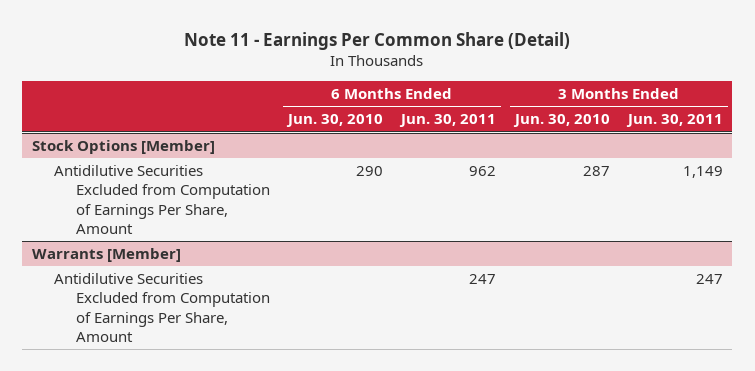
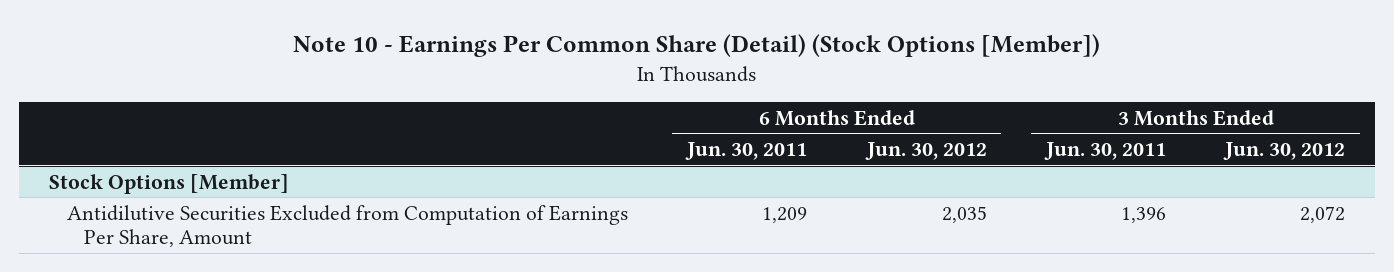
[184,31,571,50] Note 11 - Earnings Per Common Share (Detail) -> [293,34,1101,58] Note 10 - Earnings Per Common Share (Detail) (Stock Options [Member])
[286,114,384,128] Jun. 30, 2010 -> none
[512,114,610,128] Jun. 30, 2010 -> none
none -> [864,141,987,160] Jun. 30, 2012
none -> [1223,141,1346,160] Jun. 30, 2012
[31,248,181,263] Warrants [Member] -> none
[53,273,270,342] Antidilutive Securities Excluded from Computation of Earnings Per Share, Amount -> none
[469,166,497,177] 962 -> [762,206,808,223] 1,209
[682,166,723,179] 1,149 -> [1121,206,1167,223] 1,396

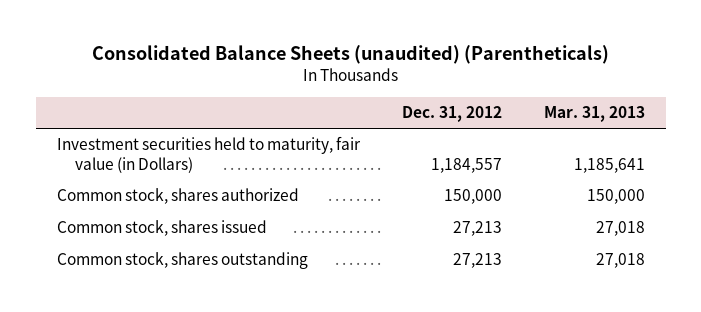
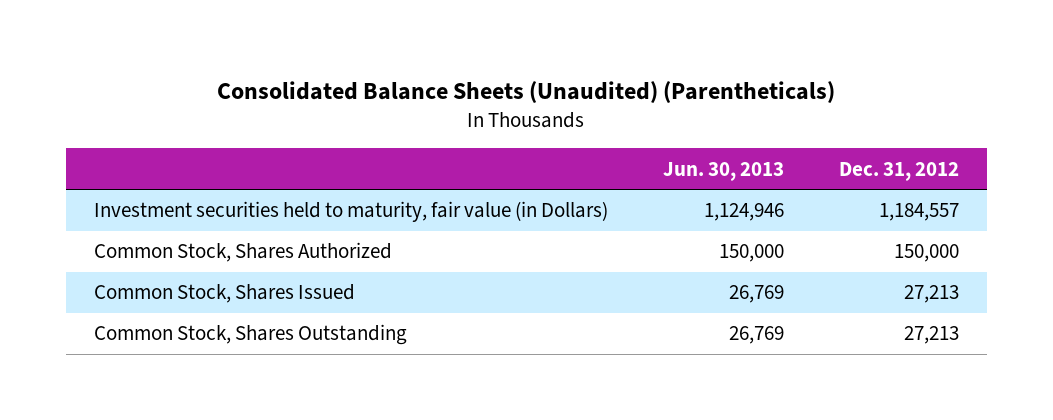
[91,44,609,64] Consolidated Balance Sheets (unaudited) (Parentheticals) -> [217,80,836,103] Consolidated Balance Sheets (Unaudited) (Parentheticals)
[543,106,645,123] Mar. 31, 2013 -> none
none -> [662,161,784,181] Jun. 30, 2013
[56,188,299,205] Common stock, shares authorized -> [93,242,392,263] Common Stock, Sharеs Αuthorizеd
[56,220,267,237] Common stock, shares issued -> [93,284,355,304] Common Stock, Sharеs Issuеd
[56,252,308,270] Common stock, shares outstanding -> [93,324,407,346] Common Stock, Sharеs Outstanding

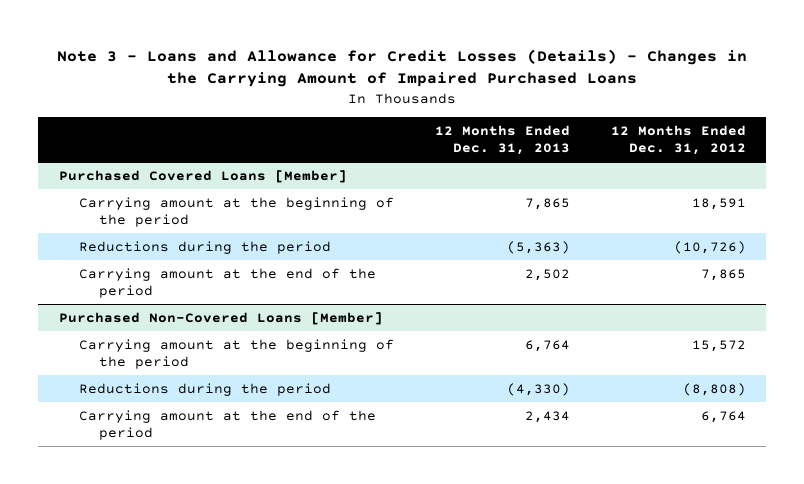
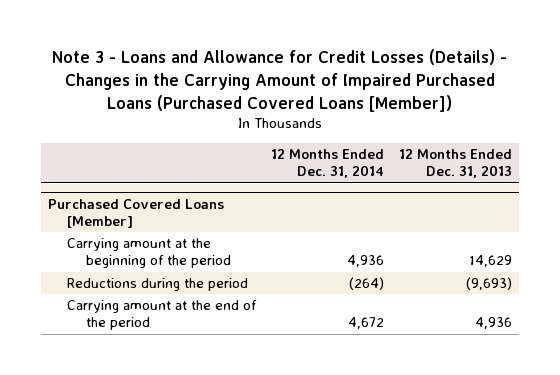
[57,48,748,88] Note 3 - Loans and Allowance for Credit Losses (Details) - Changes in the Carrying Amount of Impaired Purchased Loans -> [51,49,507,112] Note 3 - Loans and Allowance for Credit Losses (Details) - Changes in the Carrying Amount of Impaired Purchased Loans (Purchased Covered Loans [Member])
[610,125,746,155] 12 Months Ended Dec. 31, 2012 -> none
none -> [271,149,385,179] 12 Months Ended Dec. 31, 2014
[58,311,383,325] Purchased Non-Covered Loans [Member] -> none
[79,338,395,369] Carrying amount at the beginning of the period -> none
[79,382,332,396] Reductions during the period -> none
[79,409,377,440] Carrying amount at the end of the period -> none
[524,197,570,210] 7,865 -> [468,255,512,268] 14,629
[506,240,570,254] (5,363) -> [465,277,512,291] (9,693)
[524,268,570,281] 2,502 -> [474,317,512,330] 4,936

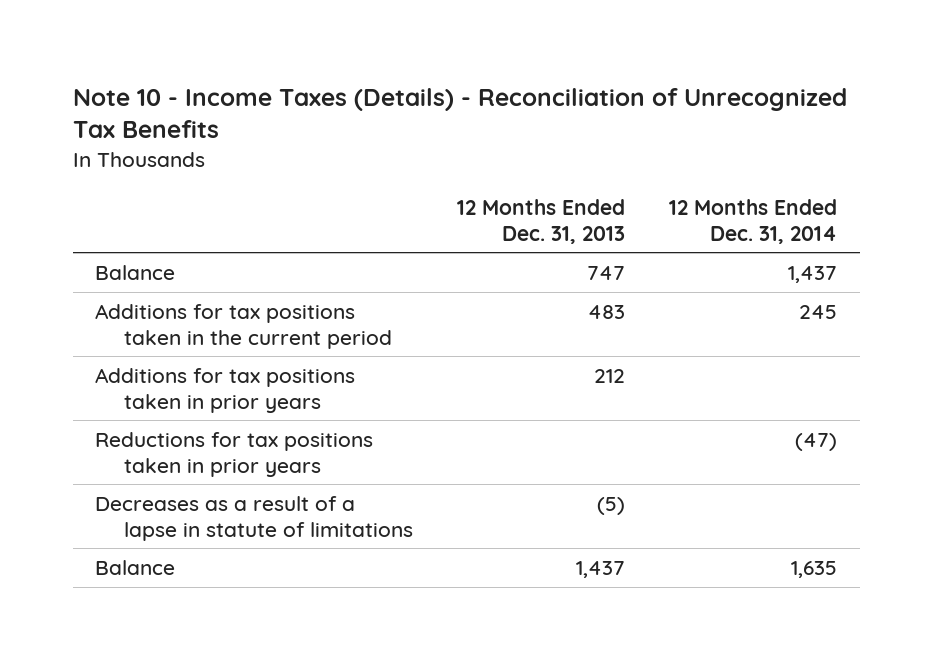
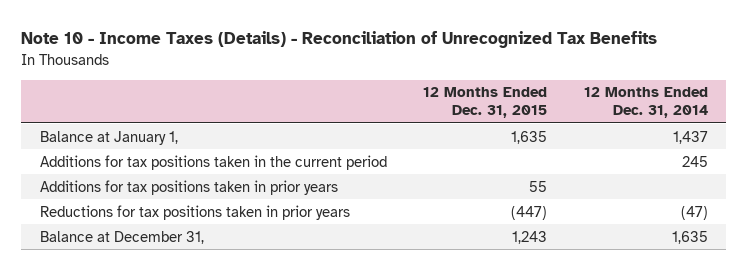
[457,198,626,244] 12 Months Ended Dec. 31, 2013 -> none
none -> [423,87,548,119] 12 Months Ended Dec. 31, 2015
[95,264,176,280] Balance -> [39,130,178,145] Balance at January 1,
[95,495,413,541] Decreases as a result of a lapse in statute of limitations -> none
[95,559,176,575] Balance -> [39,230,204,244] Balance at December 31,

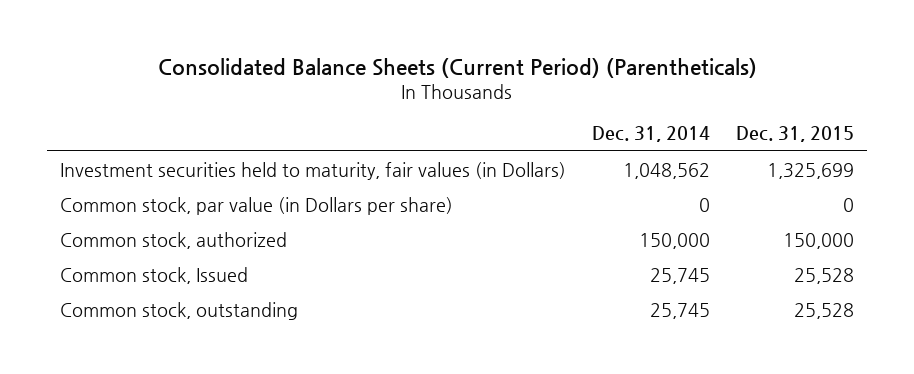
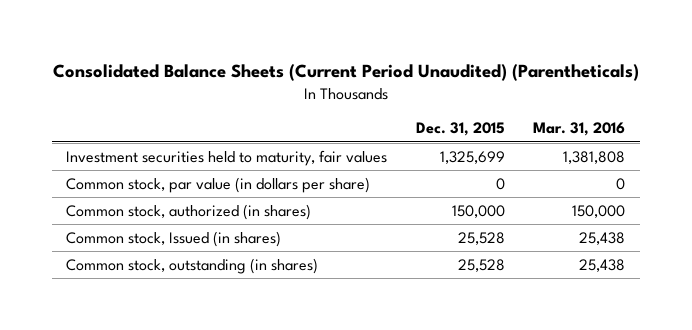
[157,58,757,79] Consolidated Balance Sheets (Current Period) (Parentheticals) -> [52,63,639,81] Consolidated Balance Sheets (Current Period Unaudited) (Parentheticals)
[591,126,710,143] Dec. 31, 2014 -> none
none -> [533,122,626,137] Mar. 31, 2016
[59,161,566,180] Investment securities held to maturity, fair values (in Dollars) -> [66,149,388,166] Investment securities held to maturity, fair values
[59,196,453,215] Common stock, par value (in Dollars per share) -> [66,176,371,193] Common stock, par value (in dollars per share)
[59,231,287,249] Common stock, authorized -> [66,203,312,220] Common stock, authorized (in shares)
[59,266,248,284] Common stock, Issued -> [66,230,282,247] Common stock, Issued (in shares)
[59,301,298,320] Common stock, outstanding -> [66,257,319,274] Common stock, outstanding (in shares)

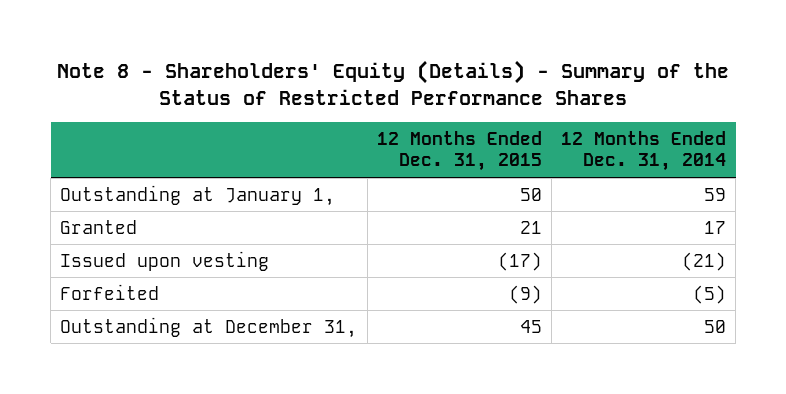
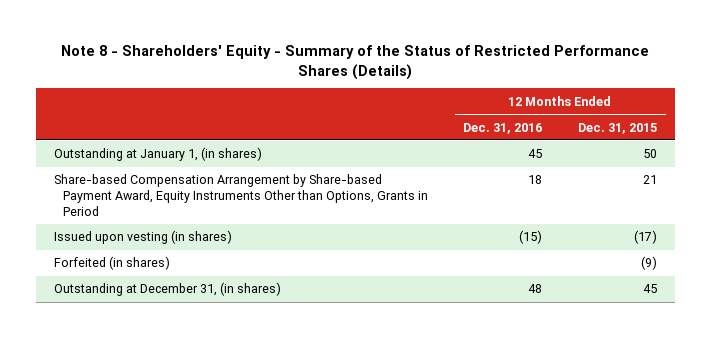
[57,59,730,105] Note 8 - Shareholders' Equity (Details) - Summary of the Status of Restricted Performance Shares -> [61,44,650,80] Note 8 - Shareholders' Equity - Summary of the Status of Restricted Performance Shares (Details)
[560,130,726,172] 12 Months Ended Dec. 31, 2014 -> none
none -> [463,122,543,134] Dec. 31, 2016
[60,184,336,206] Outstanding at January 1, -> [53,147,262,162] Outstanding at January 1, (in shares)
[60,219,138,234] Granted -> [53,174,428,216] Share-based Compensation Arrangement by Share-based Payment Award, Equity Instruments Other than Options, Grants in Period
[60,250,270,271] Issued upon vesting -> [53,230,232,245] Issued upon vesting (in shares)
[60,283,160,300] Forfeited -> [53,256,170,271] Forfeited (in shares)
[60,316,358,338] Outstanding at December 31, -> [53,282,281,297] Outstanding at December 31, (in shares)

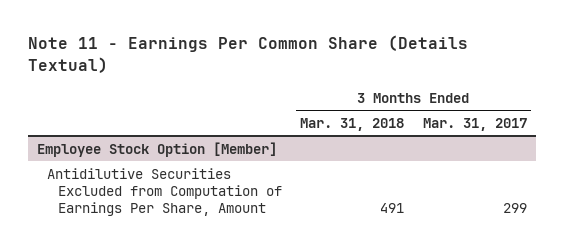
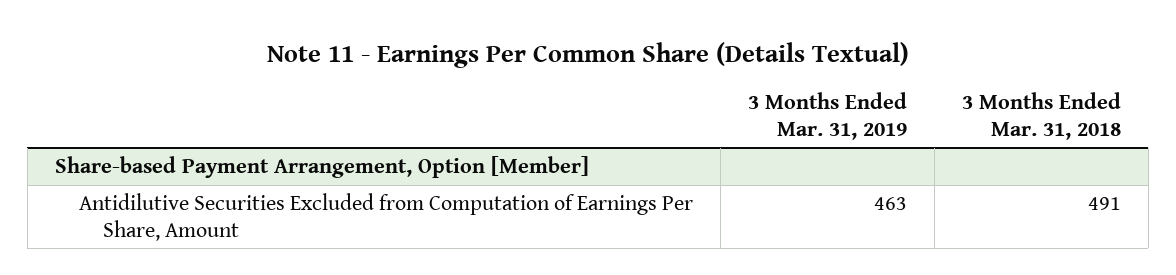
[422,117,527,131] Mar. 31, 2017 -> none
none -> [747,91,907,140] 3 Months Ended Mar. 31, 2019
[36,141,277,157] Employee Stock Option [Member] -> [54,156,589,179] Share-based Payment Arrangement, Option [Member]

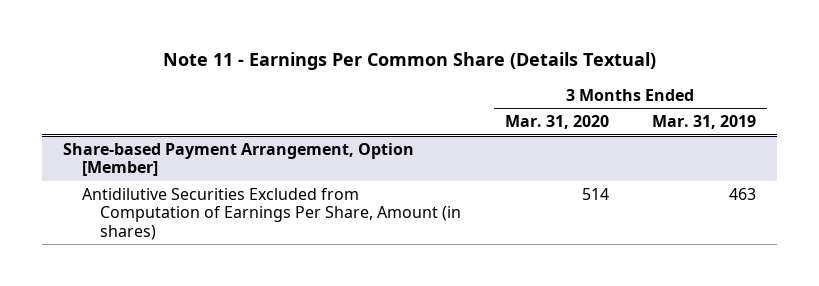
[961,91,1121,140] 3 Months Ended Mar. 31, 2018 -> none
none -> [504,115,609,130] Mar. 31, 2020
[78,193,693,241] Antidilutive Securities Excluded from Computation of Earnings Per Share, Amount -> [81,187,462,240] Antidilutive Securities Excluded from Computation of Earnings Per Share, Amount (in shares)

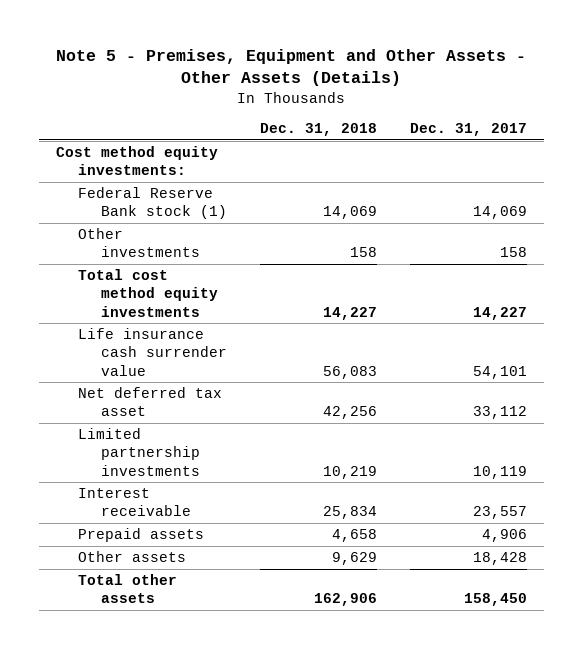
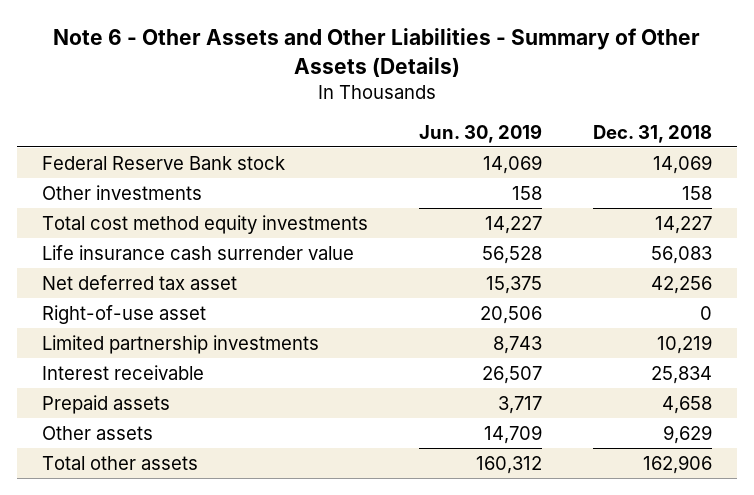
[56,49,527,87] Note 5 - Premises, Equipment and Other Assets - Other Assets (Details) -> [53,28,701,77] Note 6 - Other Assets and Other Liabilities - Summary of Other Assets (Details)
[409,123,527,137] Dec. 31, 2017 -> none
none -> [419,123,543,143] Jun. 30, 2019
[55,146,218,176] Cost method equity investments: -> none
[78,187,227,220] Federal Reserve Bank stock (1) -> [42,155,286,170] Federal Reserve Bank stock
none -> [42,304,207,324] Right-of-use asset

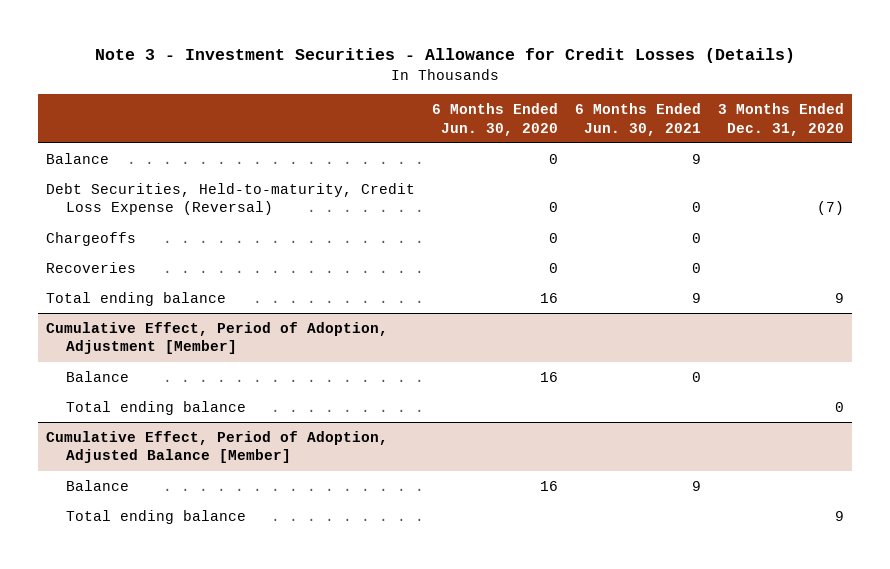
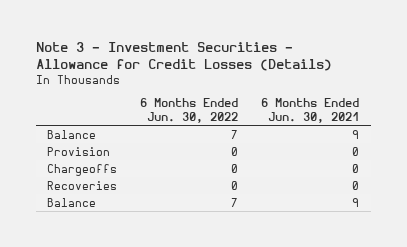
[432,102,559,136] 6 Months Ended Jun. 30, 2020 -> none
[717,102,844,136] 3 Months Ended Dec. 31, 2020 -> none
none -> [140,98,239,123] 6 Months Ended Jun. 30, 2022
[46,182,416,216] Debt Securities, Held-to-maturity, Credit Loss Expense (Reversal) -> [47,146,111,156] Provision
[46,291,227,306] Total ending balance -> none
[46,321,389,355] Cumulative Effect, Period of Adoption, Adjustment [Member] -> none
[66,370,130,382] Balance -> none
[66,400,247,415] Total ending balance -> none
[46,430,389,464] Cumulative Effect, Period of Adoption, Adjusted Balance [Member] -> none
[66,509,247,524] Total ending balance -> none

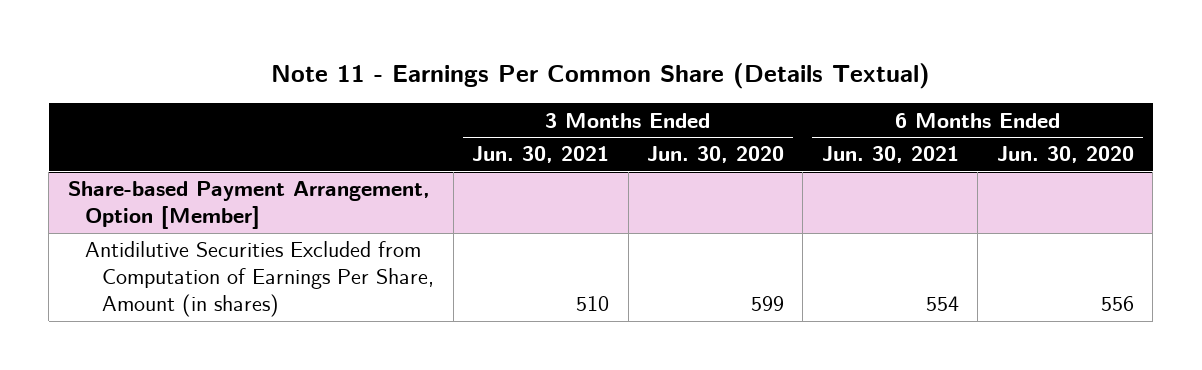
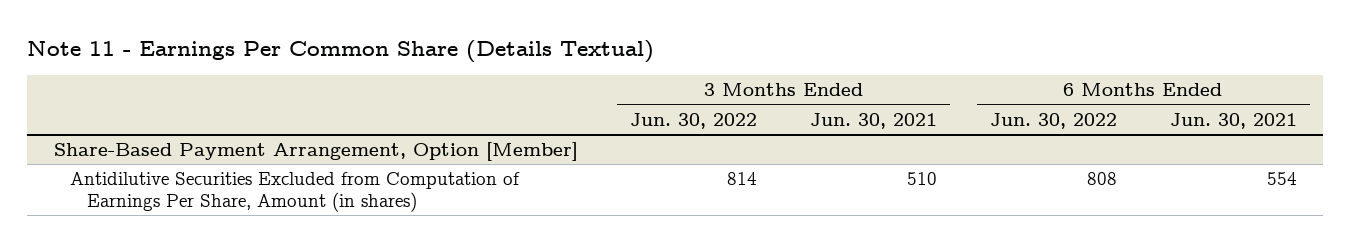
[646,146,784,164] Jun. 30, 2020 -> none
[996,146,1134,164] Jun. 30, 2020 -> none
none -> [630,112,758,129] Jun. 30, 2022
none -> [989,112,1117,129] Jun. 30, 2022
[67,181,430,230] Share-based Payment Arrangement, Option [Member] -> [53,142,578,162] Share-Based Payment Arrangement, Option [Member]

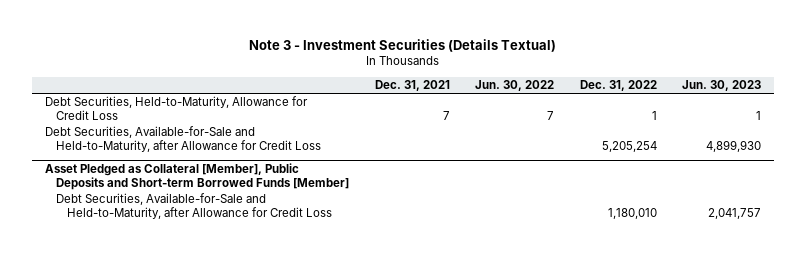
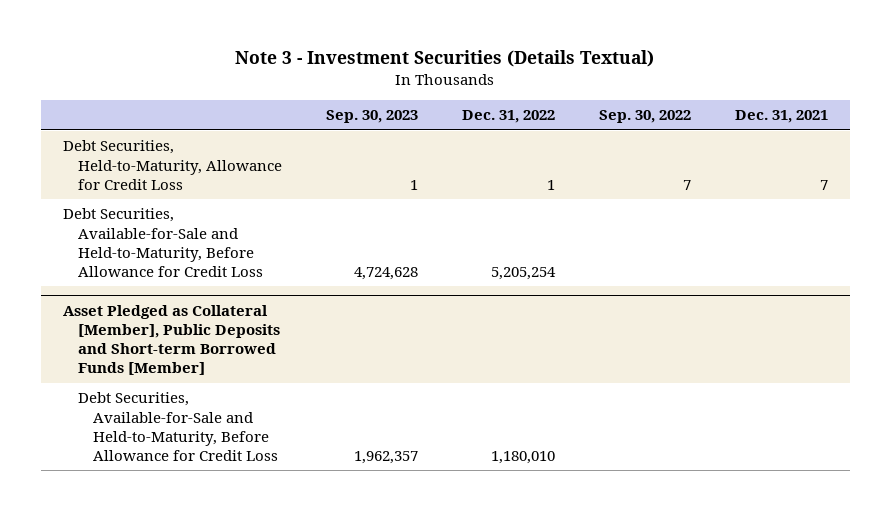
[475,79,555,91] Jun. 30, 2022 -> none
[682,79,762,91] Jun. 30, 2023 -> none
none -> [325,110,418,124] Sep. 30, 2023
none -> [598,110,691,124] Sep. 30, 2022
[45,126,322,153] Debt Securities, Available-for-Sale and Held-to-Maturity, after Allowance for Credit Loss -> [62,208,263,277] Debt Securities, Available-for-Sale and Held-to-Maturity, Before Allowance for Credit Loss
[56,193,332,220] Debt Securities, Available-for-Sale and Held-to-Maturity, after Allowance for Credit Loss -> [77,392,278,461] Debt Securities, Available-for-Sale and Held-to-Maturity, Before Allowance for Credit Loss

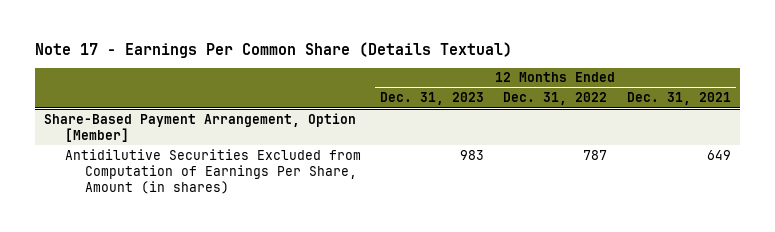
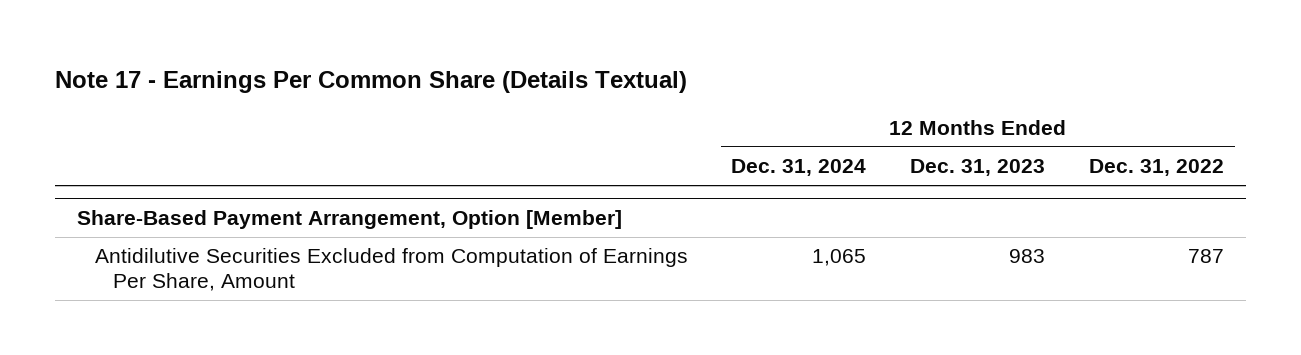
[626,92,731,106] Dec. 31, 2021 -> none
none -> [731,159,867,177] Dec. 31, 2024
[64,148,361,195] Antidilutive Securities Excluded from Computation of Earnings Per Share, Amount (in shares) -> [94,248,688,292] Antidilutive Securities Excluded from Computation of Earnings Per Share, Amount

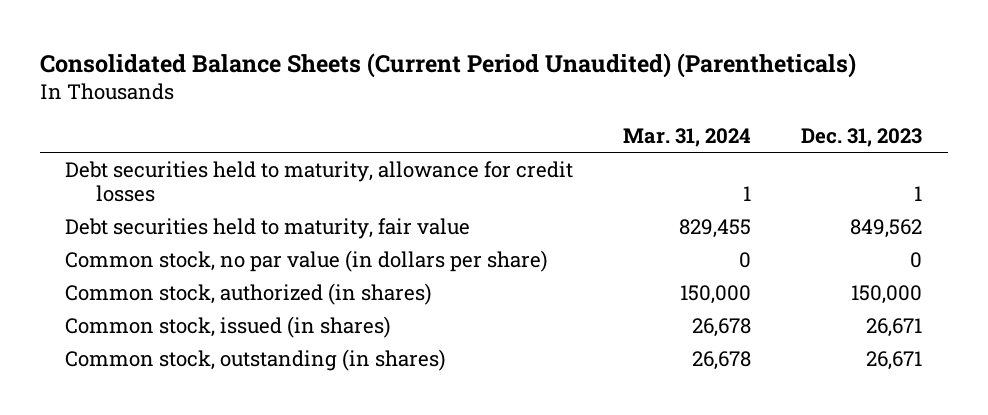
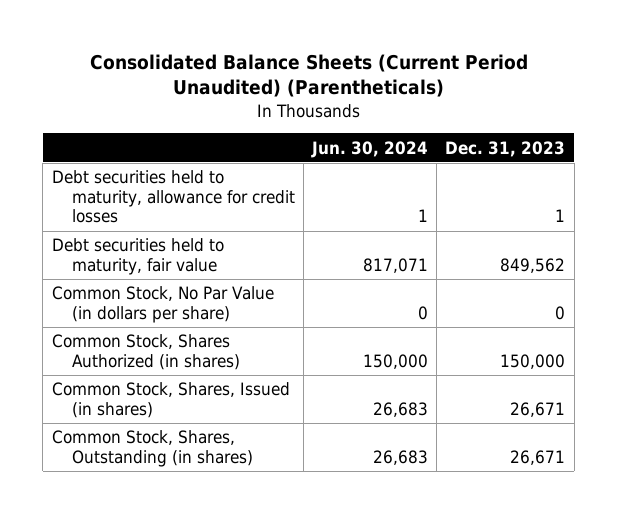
[623,128,752,148] Mar. 31, 2024 -> none
none -> [310,140,428,158] Jun. 30, 2024
[65,249,549,272] Common stock, no par value (in dollars per share) -> [51,286,274,323] Common Stock, No Par Value (in dollars per share)
[65,282,433,305] Common stock, authorized (in shares) -> [51,334,240,370] Common Stock, Shares Authorized (in shares)
[65,315,392,338] Common stock, issued (in shares) -> [51,382,290,418] Common Stock, Shares, Issued (in shares)
[65,348,447,371] Common stock, outstanding (in shares) -> [51,430,253,467] Common Stock, Shares, Outstanding (in shares)

